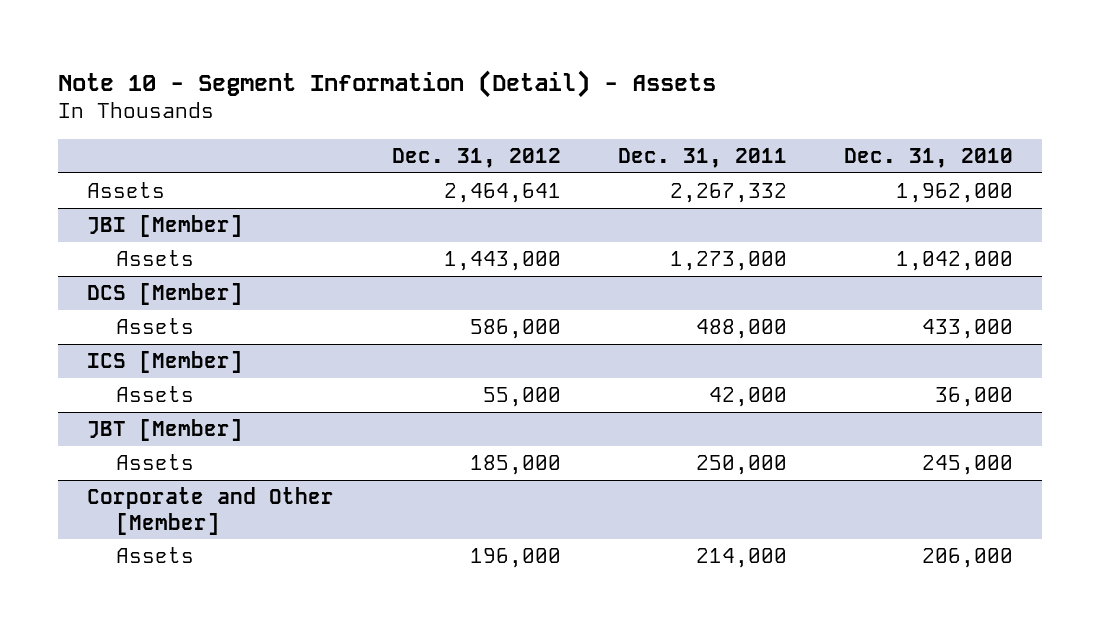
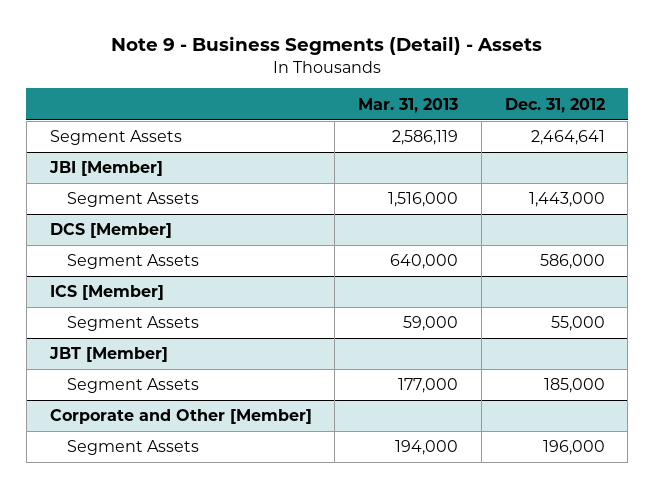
[58,69,717,98] Note 10 - Segment Information (Detail) - Assets -> [111,36,543,56] Note 9 - Business Segments (Detail) - Assets
[617,148,787,169] Dec. 31, 2011 -> none
[844,148,1014,169] Dec. 31, 2010 -> none
none -> [358,97,459,113] Mar. 31, 2013
[87,182,166,199] Assets -> [49,130,182,146] Segment Assets
[116,250,195,267] Assets -> [67,192,200,208] Segment Assets
[116,318,195,335] Assets -> [67,254,200,270] Segment Assets
[116,386,195,403] Assets -> [67,316,200,332] Segment Assets
[116,454,195,471] Assets -> [67,378,200,394] Segment Assets
[116,547,195,564] Assets -> [67,440,200,456] Segment Assets

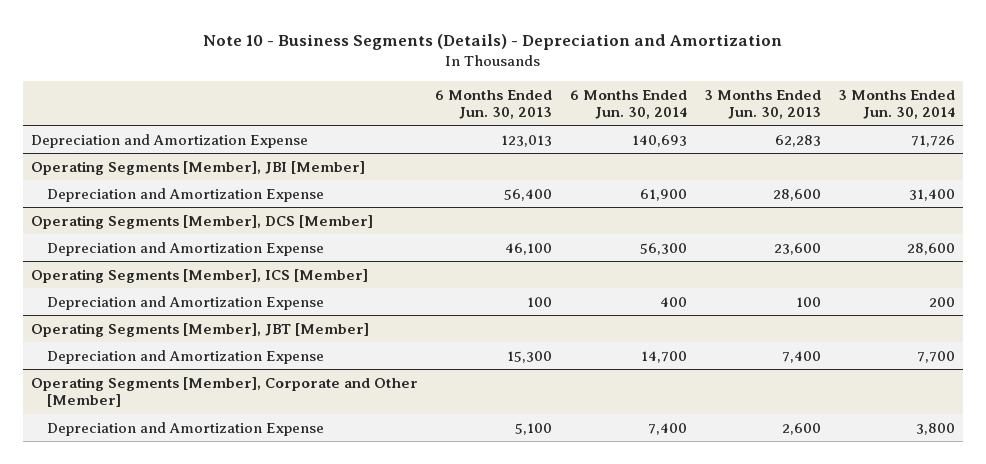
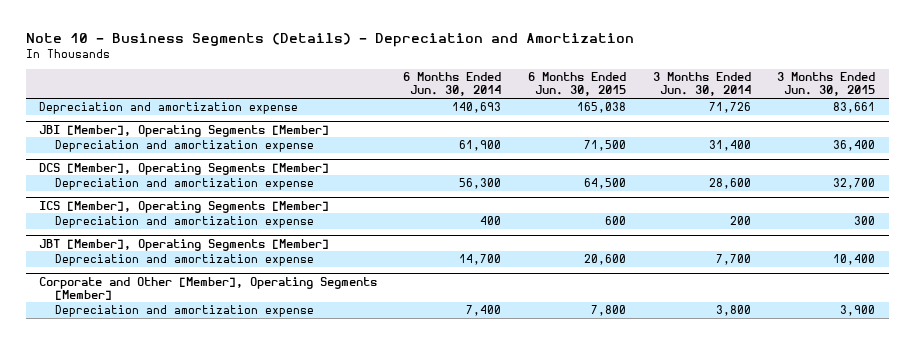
[435,89,553,120] 6 Months Ended Jun. 30, 2013 -> none
[703,89,821,120] 3 Months Ended Jun. 30, 2013 -> none
none -> [528,72,627,97] 6 Months Ended Jun. 30, 2015
none -> [777,72,876,97] 3 Months Ended Jun. 30, 2015
[31,133,309,148] Depreciation and Amortization Expense -> [38,102,298,115] Depreciation and amortization expense
[31,160,366,175] Operating Segments [Member], JBI [Member] -> [38,124,329,137] JBI [Member], Operating Segments [Member]
[46,187,324,202] Depreciation and Amortization Expense -> [54,140,314,153] Depreciation and amortization expense
[31,214,374,229] Operating Segments [Member], DCS [Member] -> [38,162,329,175] DCS [Member], Operating Segments [Member]
[46,241,324,256] Depreciation and Amortization Expense -> [54,178,314,191] Depreciation and amortization expense
[31,268,369,283] Operating Segments [Member], ICS [Member] -> [38,200,329,213] ICS [Member], Operating Segments [Member]
[46,295,324,310] Depreciation and Amortization Expense -> [54,216,314,229] Depreciation and amortization expense
[31,322,370,337] Operating Segments [Member], JBT [Member] -> [38,238,329,251] JBT [Member], Operating Segments [Member]
[46,349,324,364] Depreciation and Amortization Expense -> [54,254,314,267] Depreciation and amortization expense
[31,376,419,408] Operating Segments [Member], Corporate and Other [Member] -> [38,276,377,300] Corporate and Other [Member], Operating Segments [Member]
[46,421,324,436] Depreciation and Amortization Expense -> [54,305,314,318] Depreciation and amortization expense

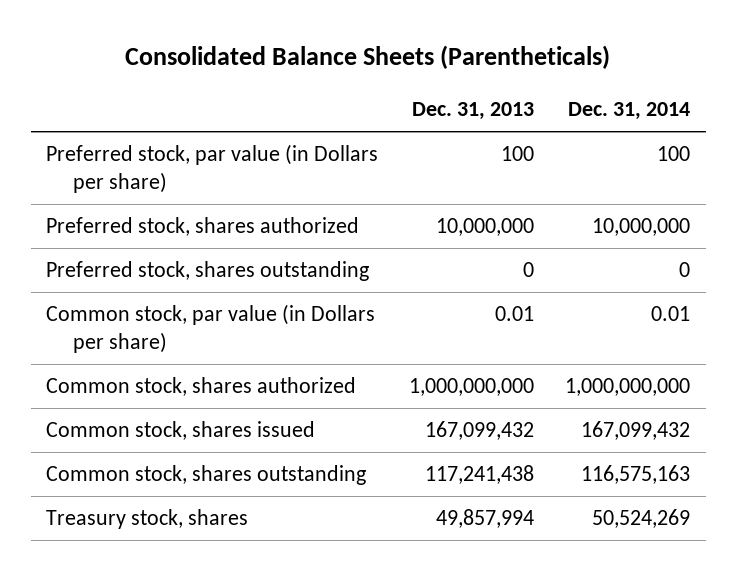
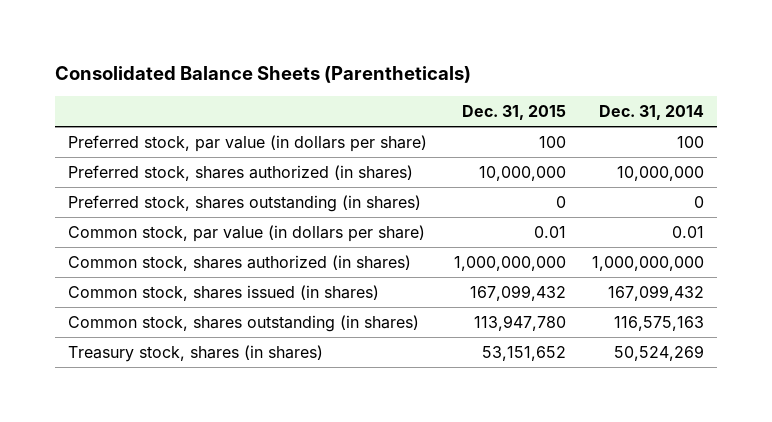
[412,102,535,121] Dec. 31, 2013 -> none
none -> [461,104,566,120] Dec. 31, 2015
[46,144,379,194] Preferred stock, par value (in Dollars per share) -> [68,134,428,152] Preferred stock, par value (in dollars per share)
[46,217,360,237] Preferred stock, shares authorized -> [68,164,414,181] Preferred stock, shares authorized (in shares)
[46,261,370,282] Preferred stock, shares outstanding -> [68,194,422,212] Preferred stock, shares outstanding (in shares)
[46,304,376,354] Common stock, par value (in Dollars per share) -> [68,224,426,242] Common stock, par value (in dollars per share)
[46,377,357,397] Common stock, shares authorized -> [68,254,412,271] Common stock, shares authorized (in shares)
[46,421,316,441] Common stock, shares issued -> [68,284,380,301] Common stock, shares issued (in shares)
[46,465,367,486] Common stock, shares outstanding -> [68,314,420,332] Common stock, shares outstanding (in shares)
[46,509,249,530] Treasury stock, shares -> [68,344,324,362] Treasury stock, shares (in shares)

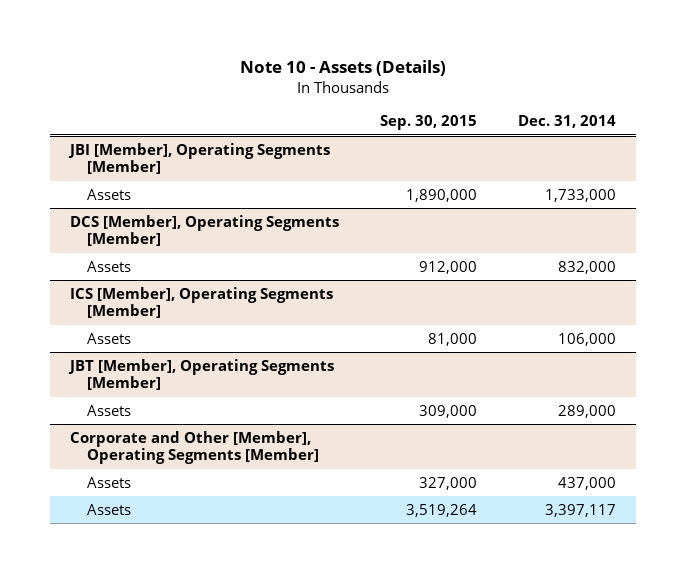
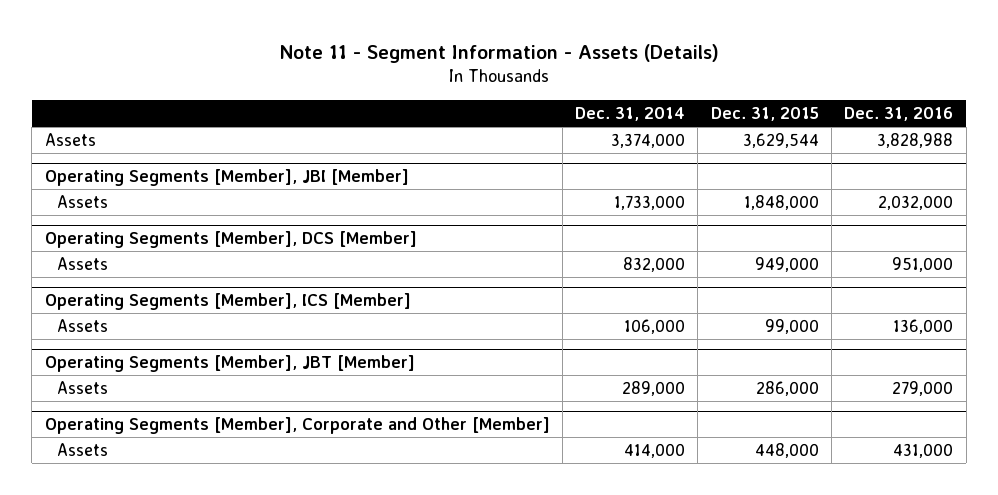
[240,59,447,76] Note 10 - Assets (Details) -> [278,43,719,63] Note 11 - Segment Information - Assets (Details)
[380,115,478,131] Sep. 30, 2015 -> none
none -> [710,106,819,121] Dec. 31, 2015
none -> [844,106,954,121] Dec. 31, 2016
none -> [44,133,96,147] Assets
[68,142,331,175] JBI [Member], Operating Segments [Member] -> [44,169,409,187] Operating Segments [Member], JBI [Member]
[70,214,340,247] DCS [Member], Operating Segments [Member] -> [44,231,417,249] Operating Segments [Member], DCS [Member]
[70,286,334,319] ICS [Member], Operating Segments [Member] -> [44,293,411,311] Operating Segments [Member], ICS [Member]
[68,358,335,391] JBT [Member], Operating Segments [Member] -> [44,355,415,373] Operating Segments [Member], JBT [Member]
[87,503,132,515] Assets -> none
[70,430,320,465] Corporate and Other [Member], Operating Segments [Member] -> [44,417,550,435] Operating Segments [Member], Corporate and Other [Member]
[557,476,616,490] 437,000 -> [624,443,686,459] 414,000

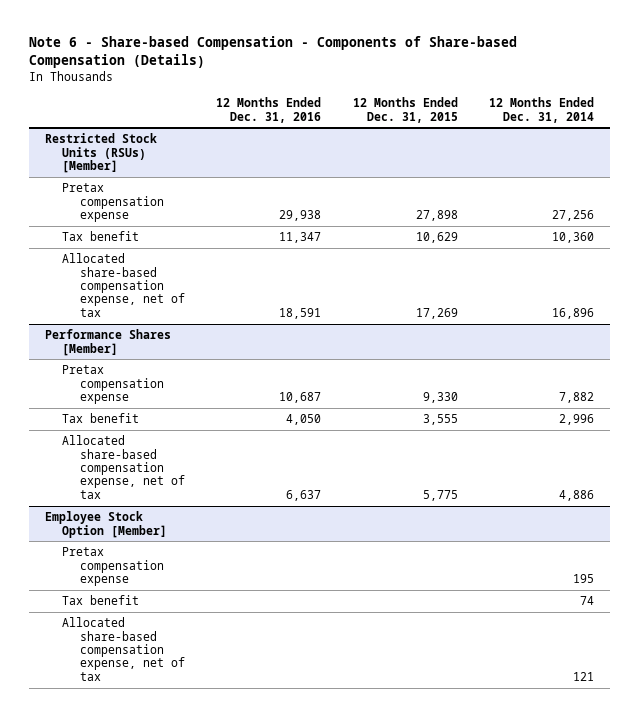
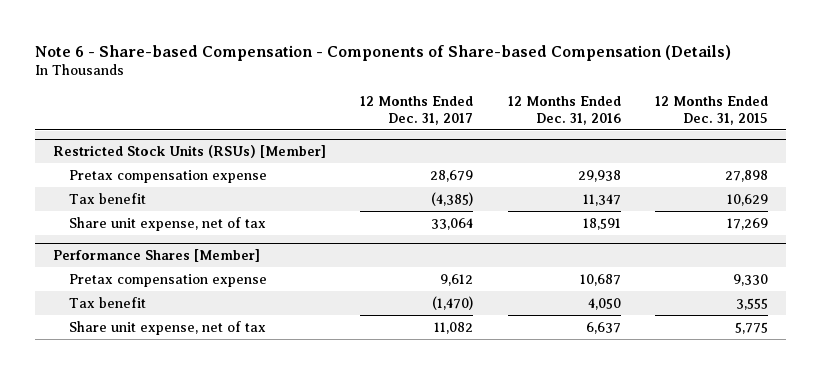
[489,97,595,123] 12 Months Ended Dec. 31, 2014 -> none
none -> [360,96,474,125] 12 Months Ended Dec. 31, 2017
[62,253,185,317] Allocated share-based compensation expense, net of tax -> [69,216,267,231] Share unit expense, net of tax
[45,511,168,538] Employee Stock Option [Member] -> none
[62,547,164,586] Pretax compensation expense -> none
[62,595,140,606] Tax benefit -> none
[62,617,185,681] Allocated share-based compensation expense, net of tax -> none
[62,435,185,499] Allocated share-based compensation expense, net of tax -> [69,320,267,335] Share unit expense, net of tax

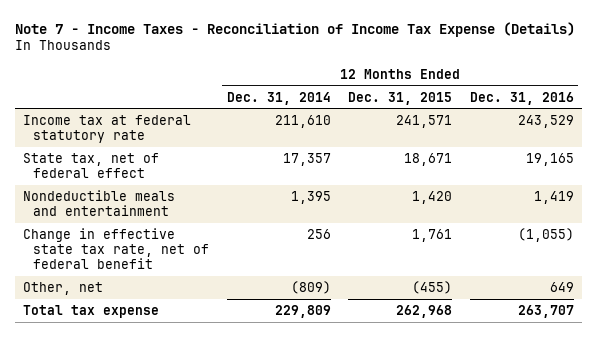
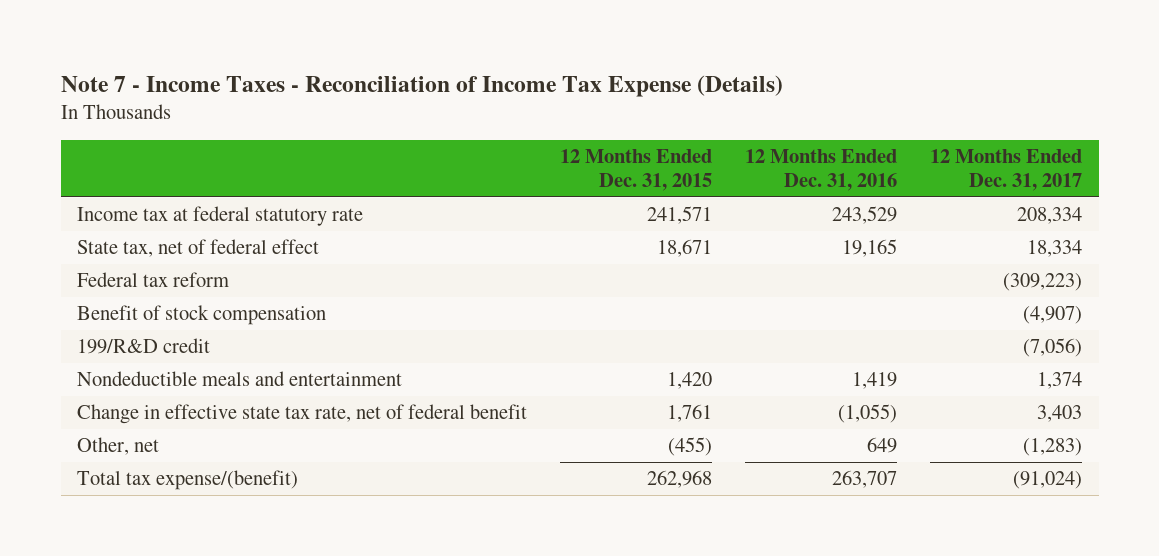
[226,91,331,105] Dec. 31, 2014 -> none
none -> [930,148,1083,192] 12 Months Ended Dec. 31, 2017
none -> [77,271,230,287] Federal tax reform
none -> [77,304,327,325] Benefit of stock compensation
none -> [77,337,211,354] 199/R&D credit
[23,304,160,318] Total tax expense -> [77,469,299,490] Total tax expense/(benefit)

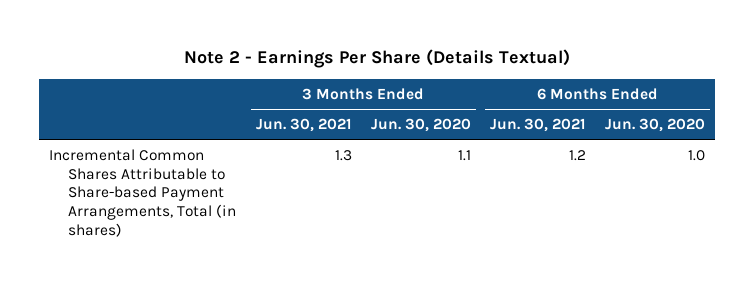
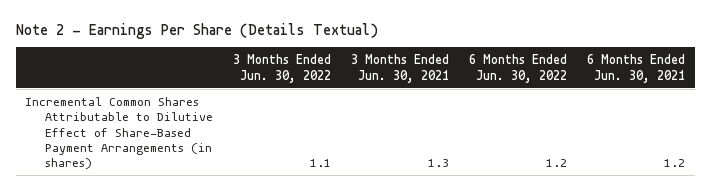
[370,118,471,133] Jun. 30, 2020 -> none
[605,118,706,133] Jun. 30, 2020 -> none
none -> [232,54,331,83] 3 Months Ended Jun. 30, 2022
none -> [468,54,567,83] 6 Months Ended Jun. 30, 2022
[48,149,237,237] Incremental Common Shares Attributable to Share-based Payment Arrangements, Total (in shares) -> [25,96,213,170] Incremental Common Shares Attributable to Dilutive Effect of Share-Based Payment Arrangements (in shares)

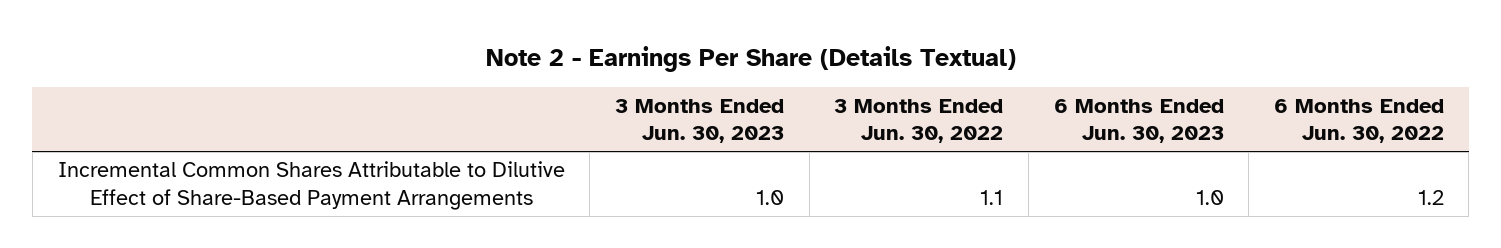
[350,54,449,83] 3 Months Ended Jun. 30, 2021 -> none
[586,54,685,83] 6 Months Ended Jun. 30, 2021 -> none
none -> [614,98,784,144] 3 Months Ended Jun. 30, 2023
none -> [1053,98,1224,144] 6 Months Ended Jun. 30, 2023
[25,96,213,170] Incremental Common Shares Attributable to Dilutive Effect of Share-Based Payment Arrangements (in shares) -> [57,161,565,210] Incremental Common Shares Attributable to Dilutive Effect of Share-Based Payment Arrangements

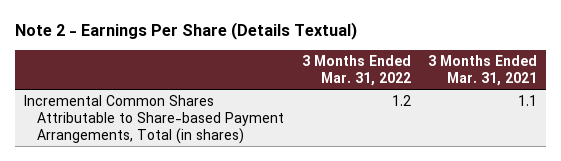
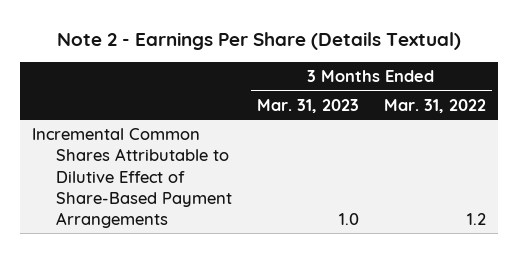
[428,55,538,87] 3 Months Ended Mar. 31, 2021 -> none
none -> [256,98,359,113] Mar. 31, 2023
[23,94,285,145] Incremental Common Shares Attributable to Share-based Payment Arrangements, Total (in shares) -> [32,128,233,228] Incremental Common Shares Attributable to Dilutive Effect of Share-Based Payment Arrangements

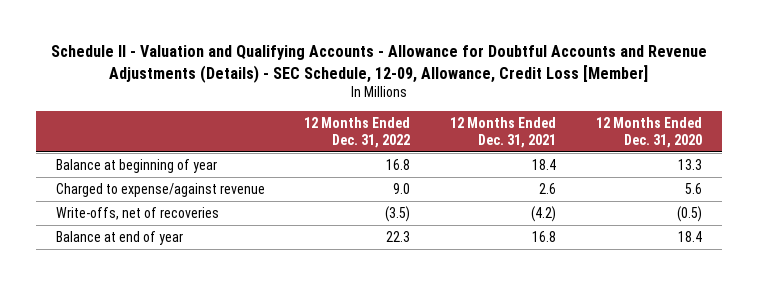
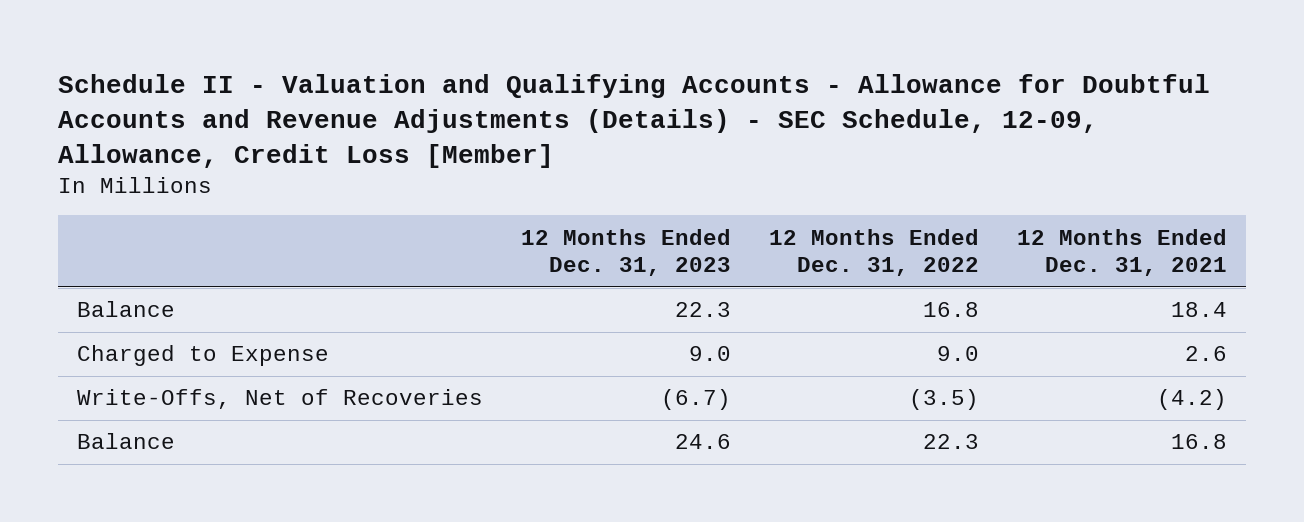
[595,116,702,149] 12 Months Ended Dec. 31, 2020 -> none
none -> [520,228,731,277] 12 Months Ended Dec. 31, 2023
[55,158,217,173] Balance at beginning of year -> [76,301,175,318] Balance
[55,182,265,197] Charged to expense/against revenue -> [76,345,329,367] Charged to Expense
[55,206,219,220] Write-offs, net of recoveries -> [76,389,483,410] Write-Offs, Net of Recoveries
[55,230,183,245] Balance at end of year -> [76,433,175,450] Balance

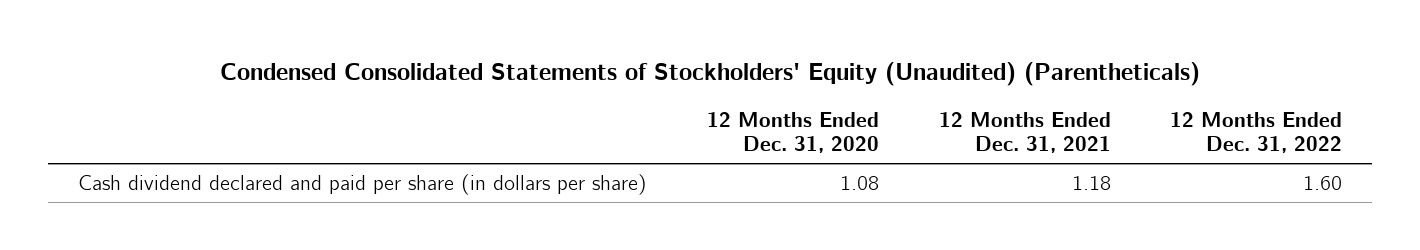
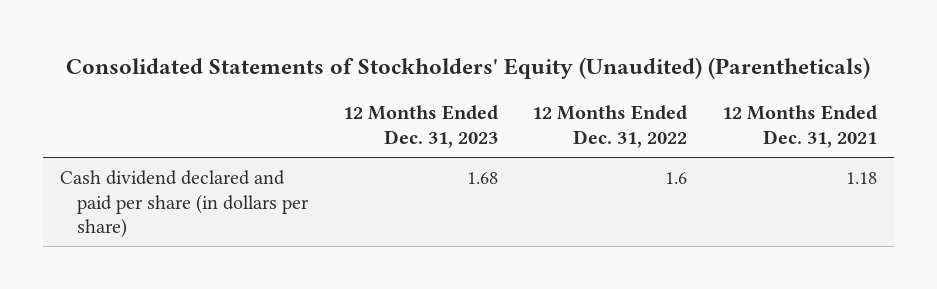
[220,61,1201,86] Condensed Consolidated Statements of Stockholders' Equity (Unaudited) (Parentheticals) -> [66,56,871,79] Consolidated Statements of Stockholders' Equity (Unaudited) (Parentheticals)
[706,111,879,154] 12 Months Ended Dec. 31, 2020 -> none
none -> [342,105,498,149] 12 Months Ended Dec. 31, 2023
[1303,176,1343,191] 1.60 -> [665,171,688,184] 1.6

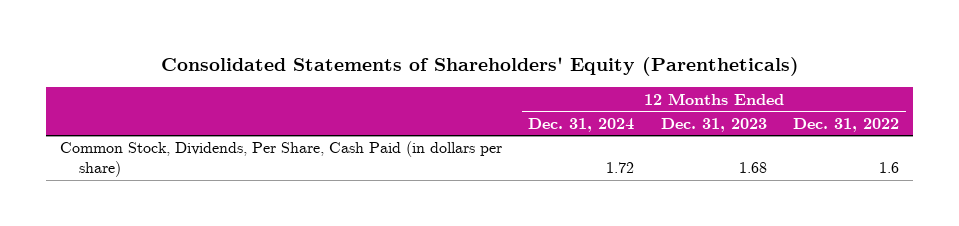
[66,56,871,79] Consolidated Statements of Stockholders' Equity (Unaudited) (Parentheticals) -> [160,57,799,77] Consolidated Statements of Shareholders' Equity (Parentheticals)
[721,105,877,149] 12 Months Ended Dec. 31, 2021 -> none
none -> [528,117,635,132] Dec. 31, 2024
[60,169,310,239] Cash dividend declared and paid per share (in dollars per share) -> [59,141,502,178] Common Stock, Dividends, Per Share, Cash Paid (in dollars per share)

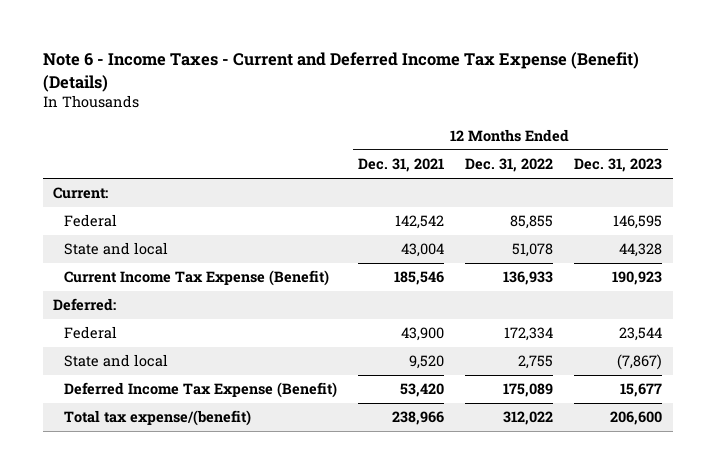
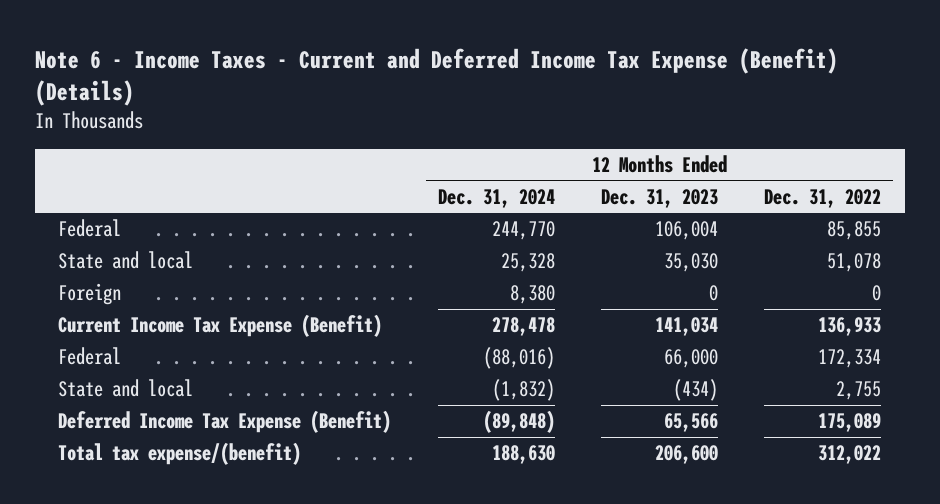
[358,158,445,173] Dec. 31, 2021 -> none
none -> [437,188,555,208] Dec. 31, 2024
[53,187,109,200] Current: -> none
[53,298,117,312] Deferred: -> none
[613,215,663,230] 146,595 -> [655,221,719,241] 106,004
[619,243,663,258] 44,328 -> [664,253,719,273] 35,030
none -> [58,283,122,306] Foreign
[612,271,663,286] 190,923 -> [655,317,719,337] 141,034
[619,327,663,342] 23,544 -> [664,349,719,369] 66,000
[617,354,663,371] (7,867) -> [673,379,719,402] (434)
[620,383,663,398] 15,677 -> [664,413,719,433] 65,566

